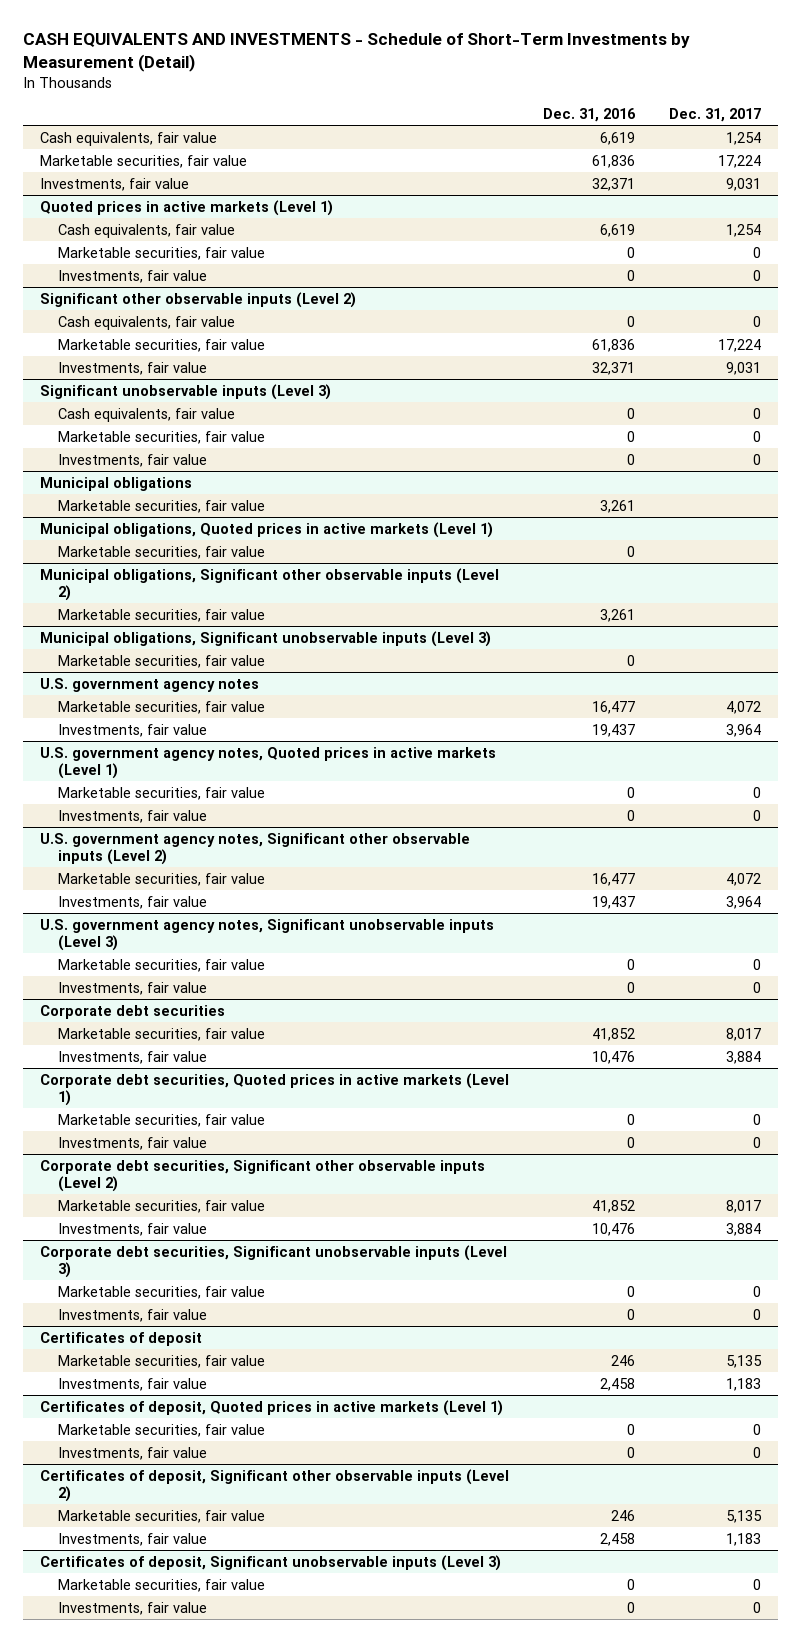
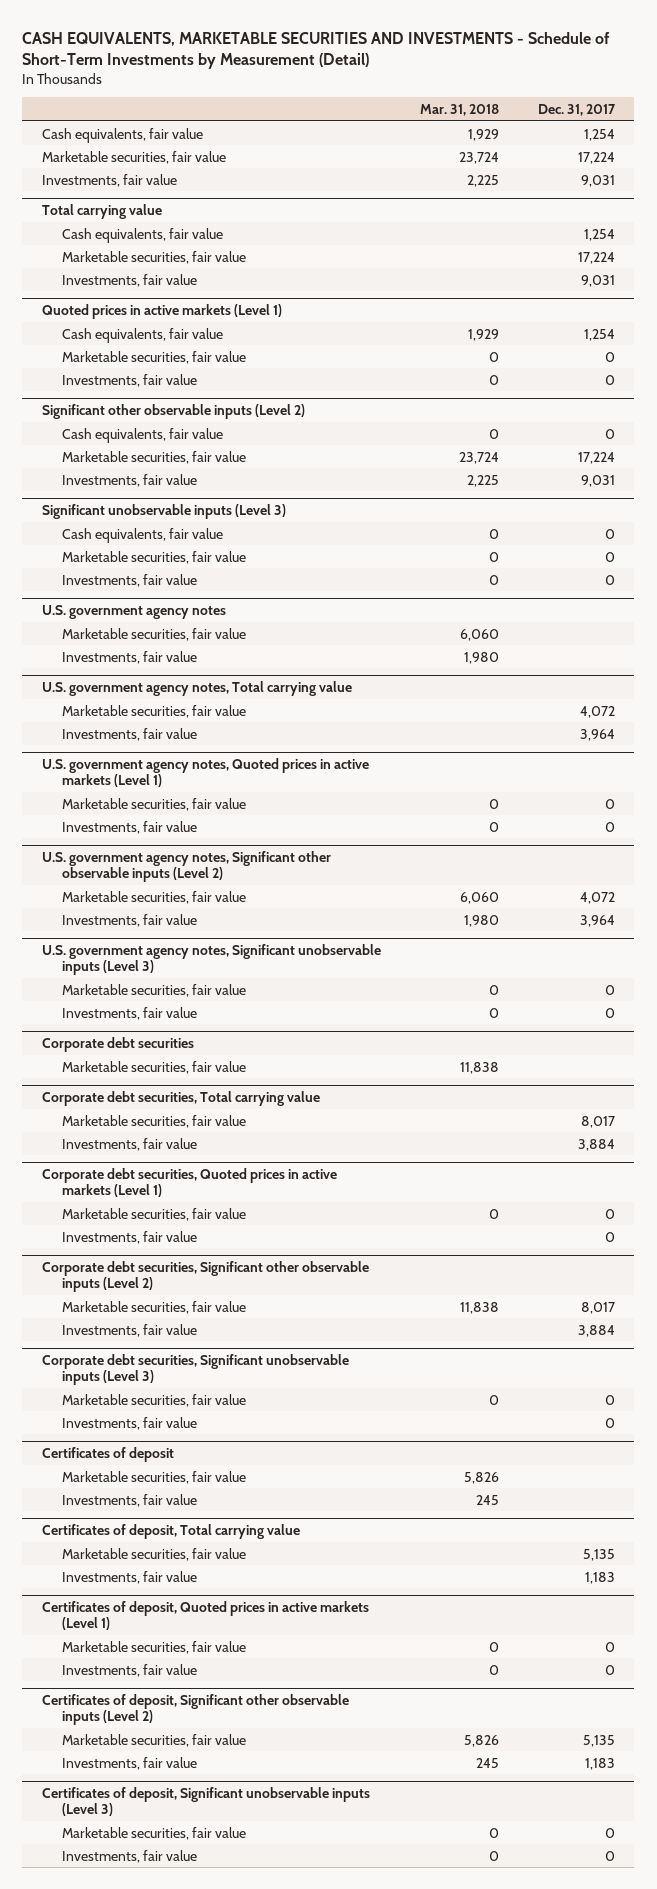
[22,33,690,73] CASH EQUIVALENTS AND INVESTMENTS - Schedule of Short-Term Investments by Measurement (Detail) -> [22,31,611,70] CASH EQUIVALENTS, MARKETABLE SECURITIES AND INVESTMENTS - Schedule of Short-Term Investments by Measurement (Detail)
[542,108,636,123] Dec. 31, 2016 -> none
none -> [419,103,499,116] Mar. 31, 2018
none -> [41,204,162,220] Total carrying value
none -> [61,227,223,243] Cash equivalents, fair value
none -> [61,250,246,264] Marketable securities, fair value
none -> [61,273,197,287] Investments, fair value
[39,476,192,491] Municipal obligations -> none
[57,499,265,513] Marketable securities, fair value -> none
[39,521,493,538] Municipal obligations, Quoted prices in active markets (Level 1) -> none
[57,545,265,559] Marketable securities, fair value -> none
[39,567,499,601] Municipal obligations, Significant other observable inputs (Level 2) -> none
[57,608,265,622] Marketable securities, fair value -> none
[39,630,491,647] Municipal obligations, Significant unobservable inputs (Level 3) -> none
[57,654,265,668] Marketable securities, fair value -> none
none -> [61,627,246,641] Marketable securities, fair value
none -> [61,650,197,664] Investments, fair value
none -> [41,681,352,697] U.S. government agency notes, Total carrying value
none -> [61,1060,246,1074] Marketable securities, fair value
none -> [41,1091,320,1107] Corporate debt securities, Total carrying value
none -> [61,1470,246,1484] Marketable securities, fair value
none -> [61,1493,197,1507] Investments, fair value
none -> [41,1524,300,1540] Certificates of deposit, Total carrying value

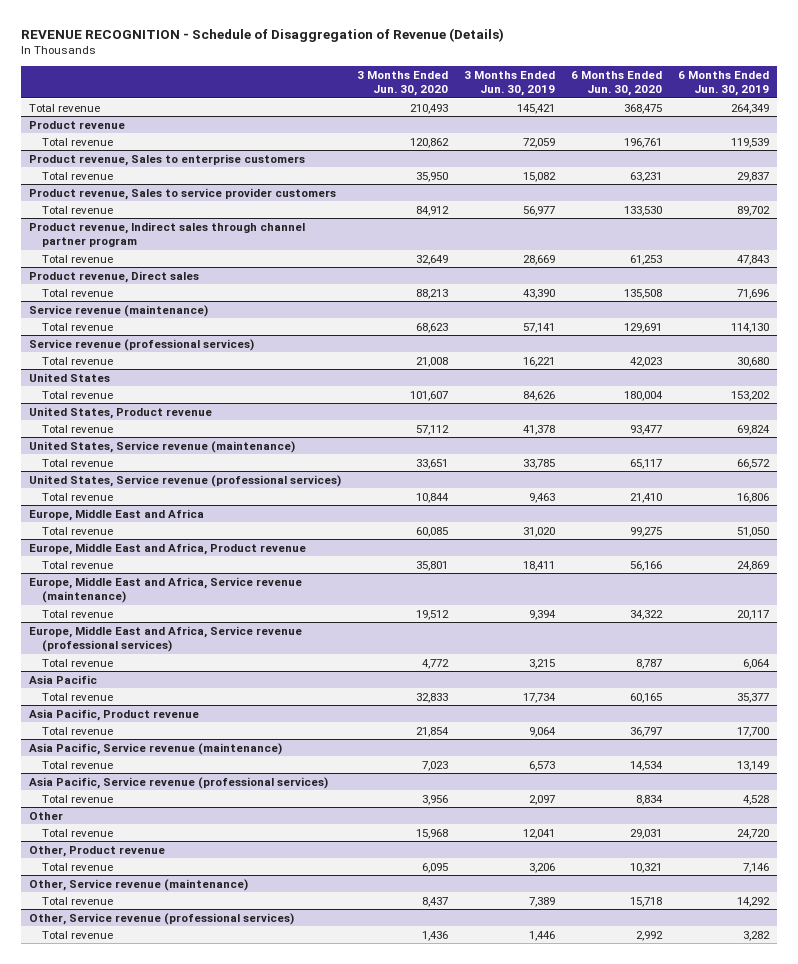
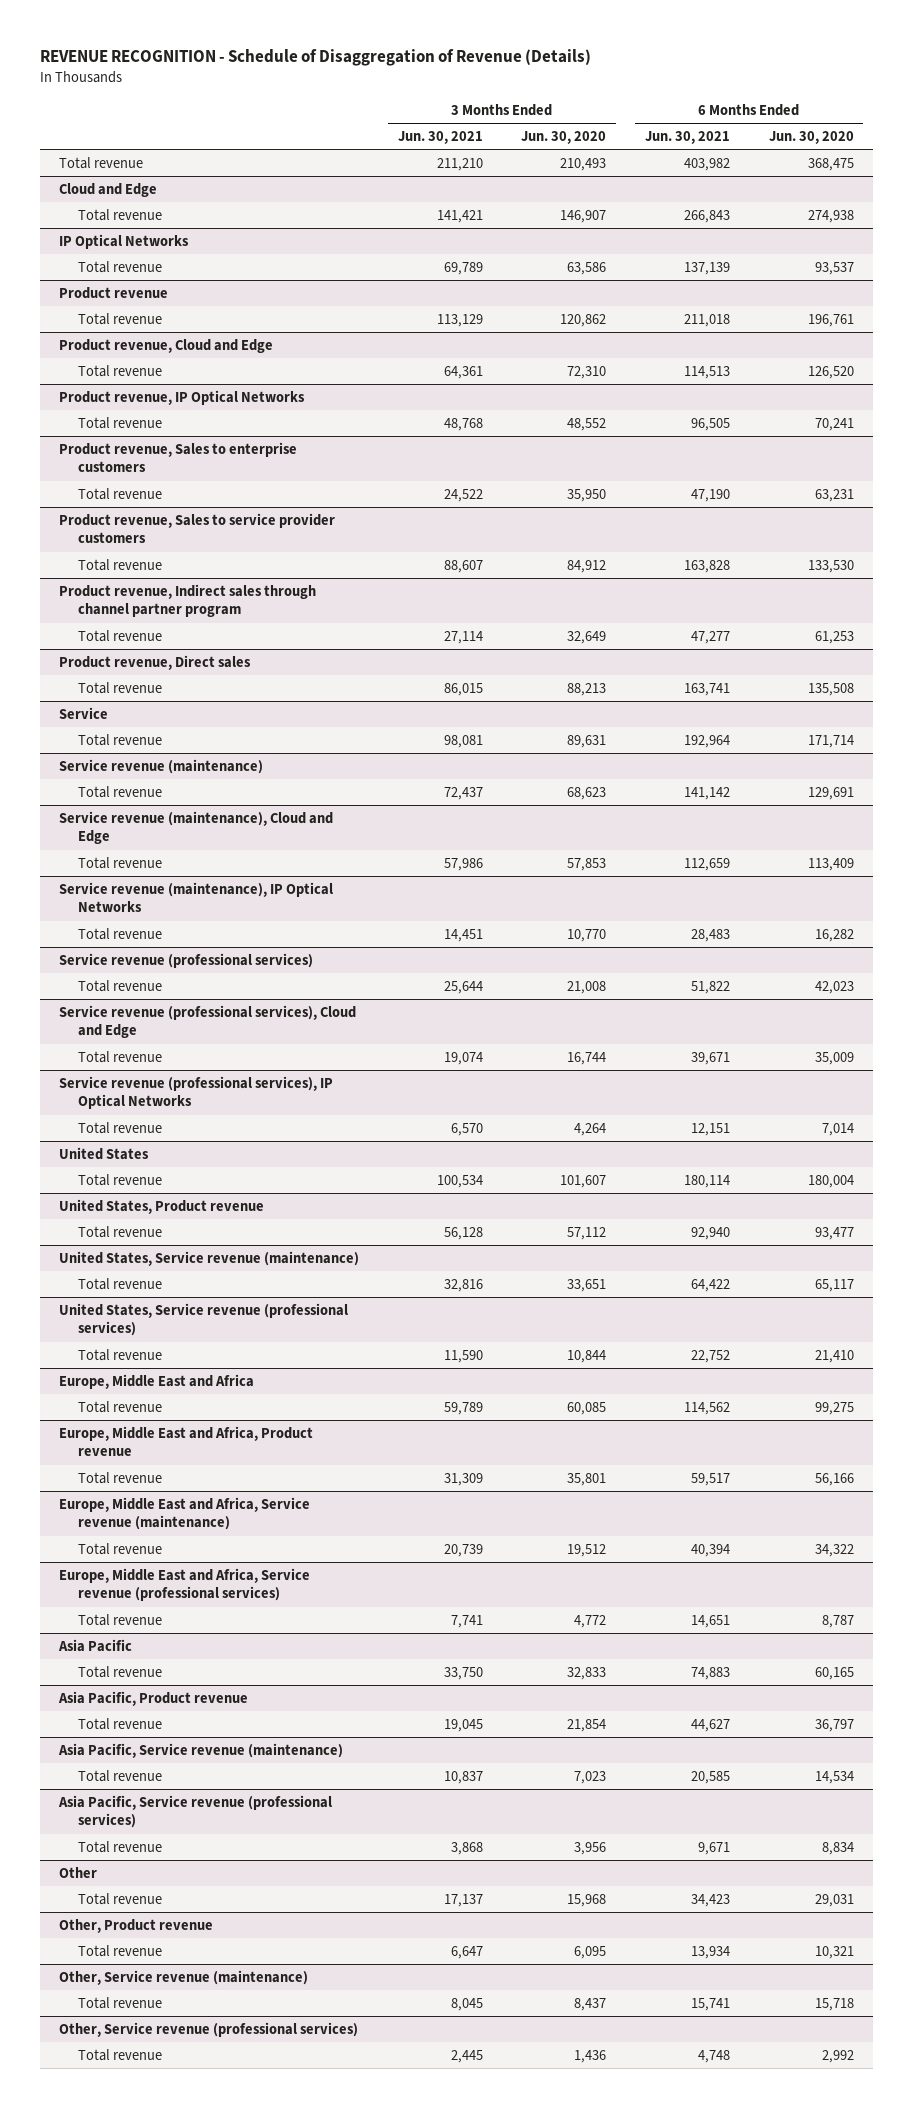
[464,70,556,97] 3 Months Ended Jun. 30, 2019 -> none
[678,70,770,97] 6 Months Ended Jun. 30, 2019 -> none
none -> [397,130,483,144] Jun. 30, 2021
none -> [644,130,730,144] Jun. 30, 2021
none -> [58,182,157,197] Cloud and Edge
none -> [77,208,162,221] Total revenue
none -> [58,233,189,249] IP Optical Networks
none -> [77,260,162,273] Total revenue
none -> [58,338,273,353] Product revenue, Cloud and Edge
none -> [77,364,162,377] Total revenue
none -> [58,389,305,405] Product revenue, IP Optical Networks
none -> [77,416,162,429] Total revenue
none -> [58,706,108,719] Service
none -> [77,733,162,746] Total revenue
none -> [58,810,333,845] Service revenue (maintenance), Cloud and Edge
none -> [77,856,162,869] Total revenue
none -> [58,881,333,913] Service revenue (maintenance), IP Optical Networks
none -> [77,927,162,940] Total revenue
none -> [58,1004,356,1039] Service revenue (professional services), Cloud and Edge
none -> [77,1050,162,1063] Total revenue
none -> [58,1075,333,1110] Service revenue (professional services), IP Optical Networks
none -> [77,1121,162,1134] Total revenue

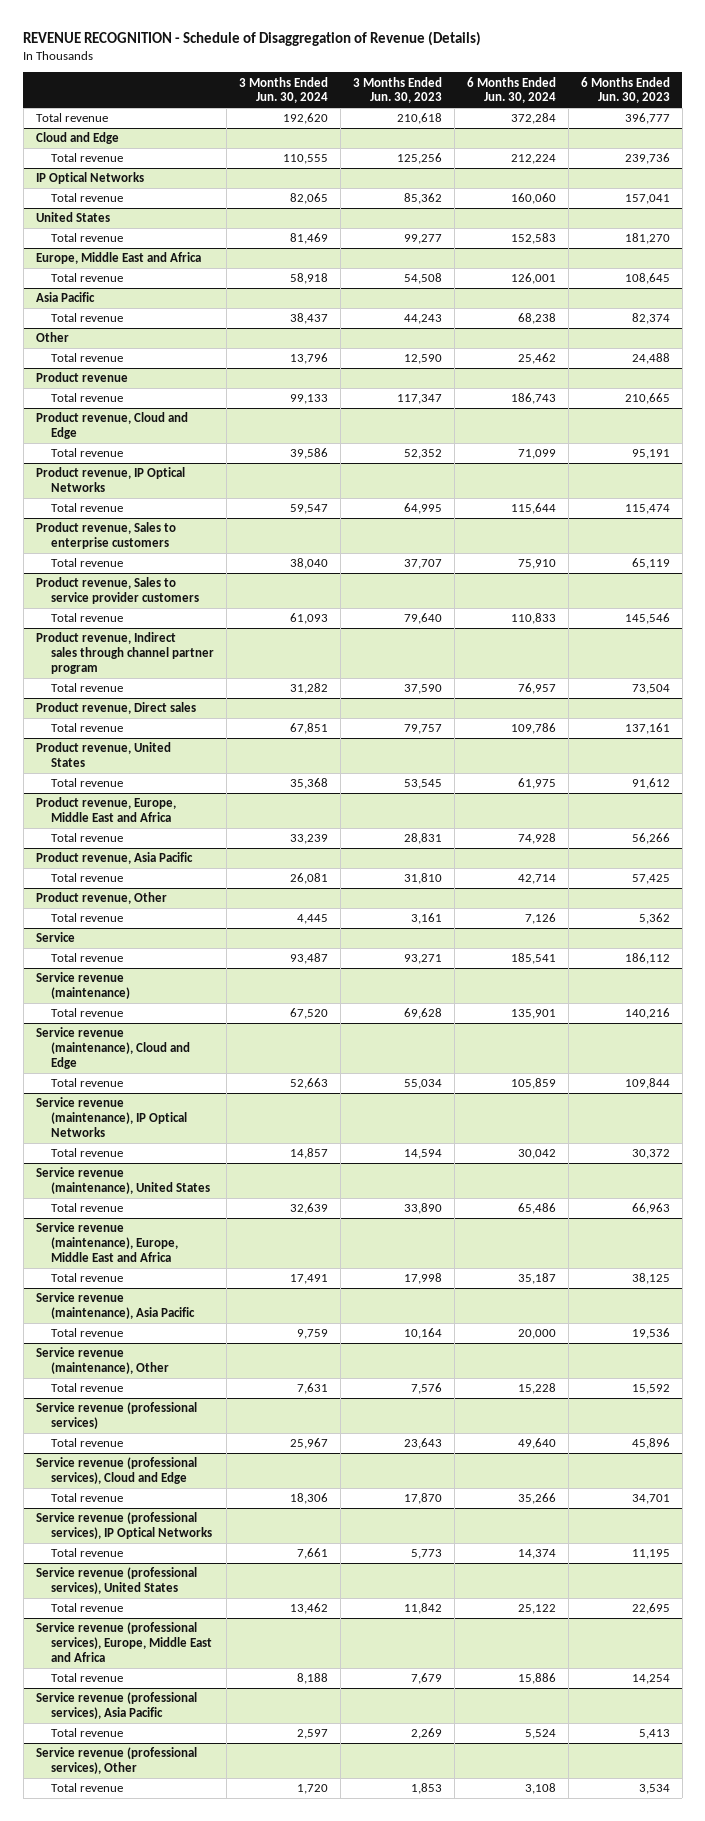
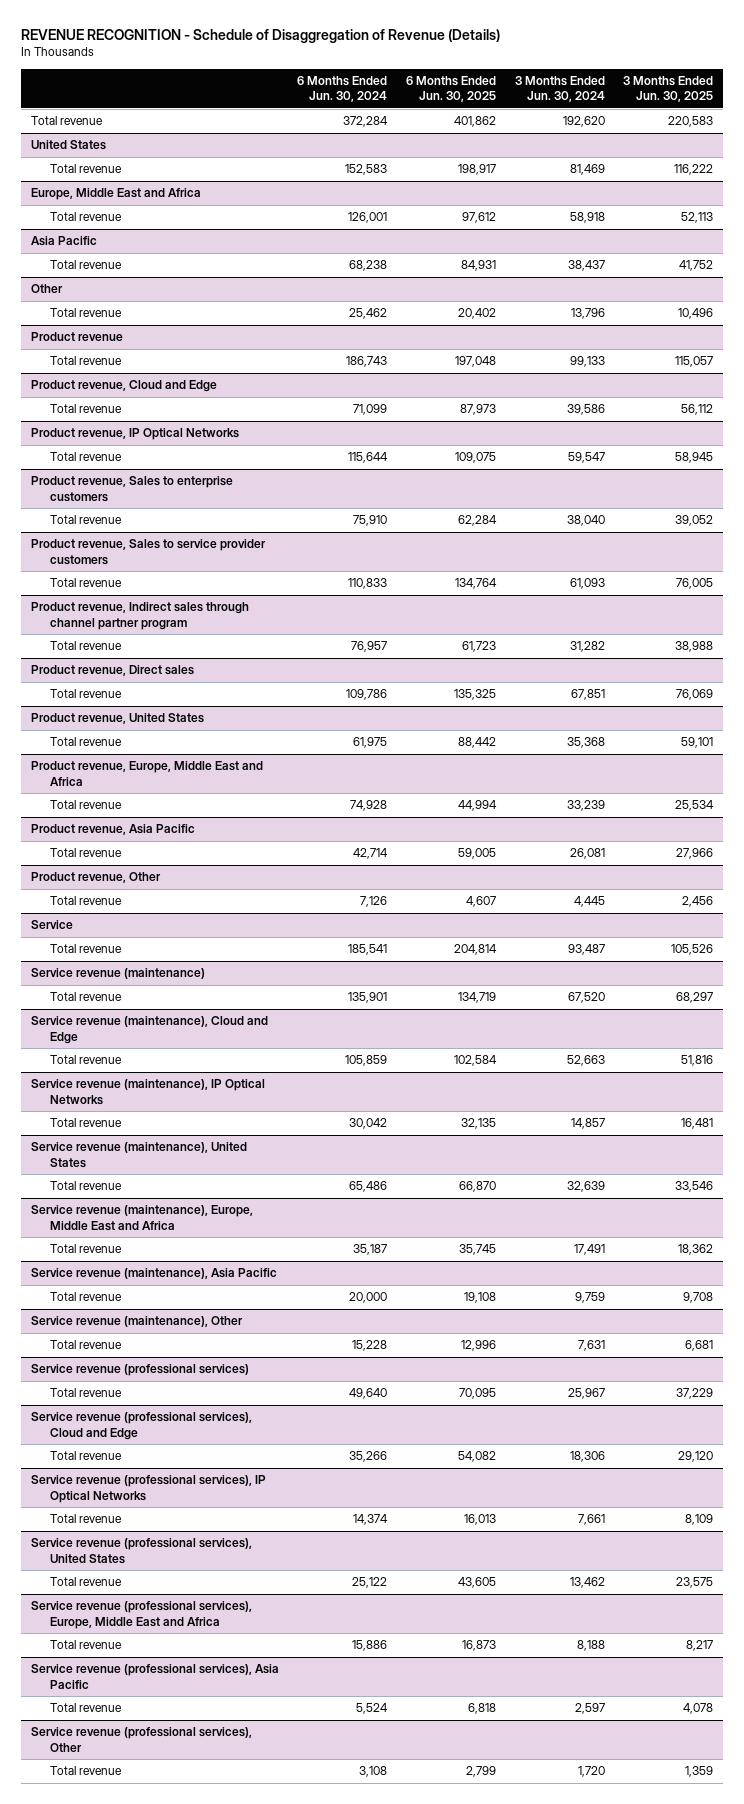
[352,76,442,104] 3 Months Ended Jun. 30, 2023 -> none
[580,76,670,104] 6 Months Ended Jun. 30, 2023 -> none
none -> [405,75,496,103] 6 Months Ended Jun. 30, 2025
none -> [623,75,714,103] 3 Months Ended Jun. 30, 2025
[35,132,119,145] Cloud and Edge -> none
[51,153,124,163] Total revenue -> none
[35,172,144,185] IP Optical Networks -> none
[51,193,124,203] Total revenue -> none

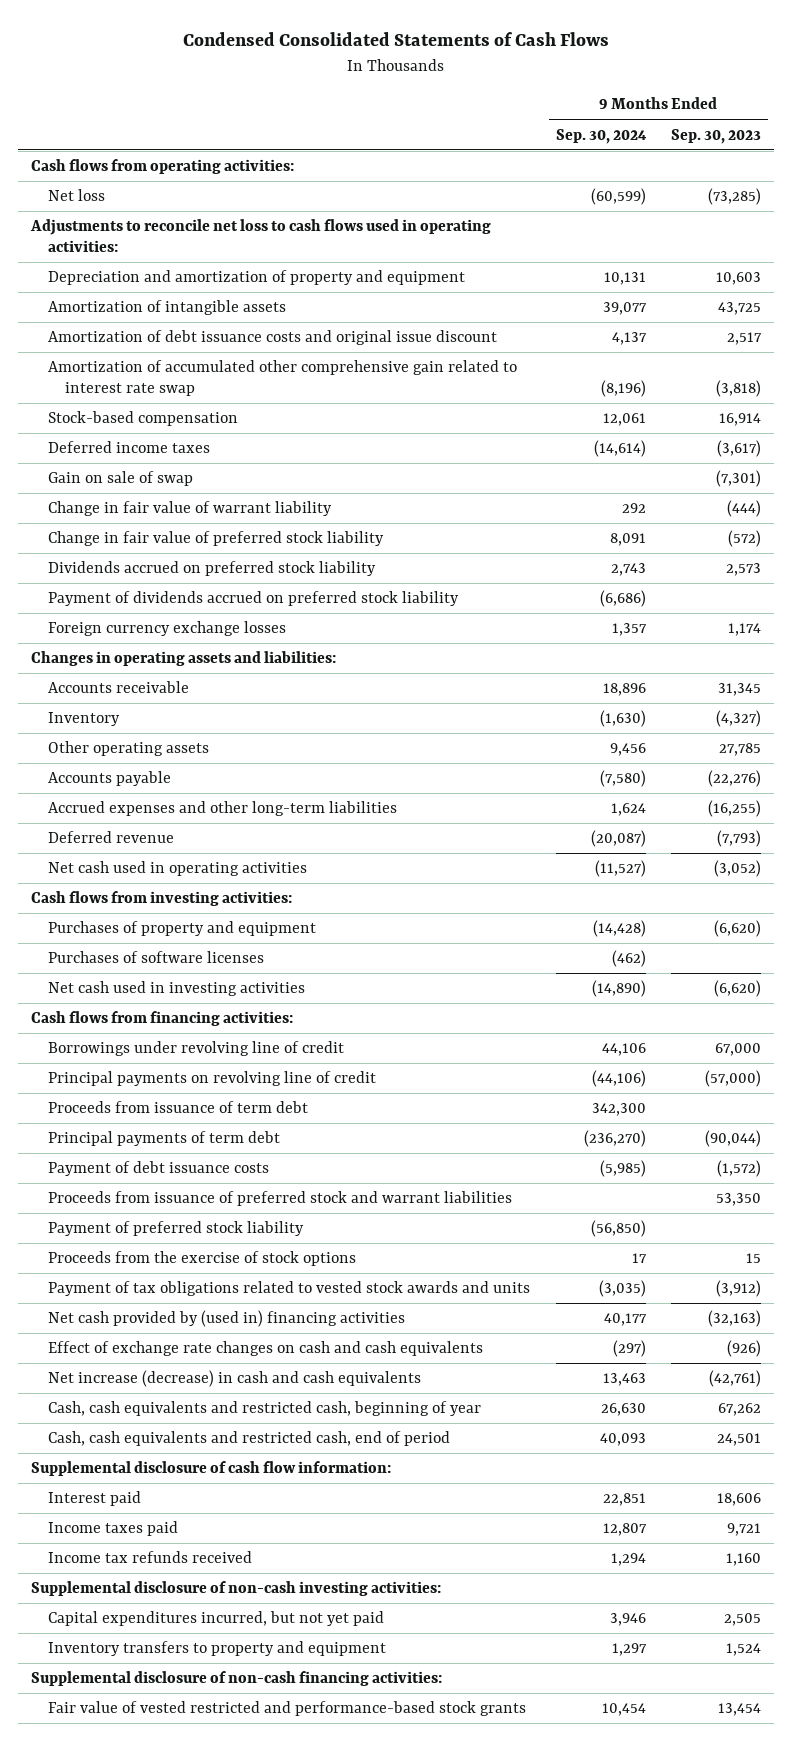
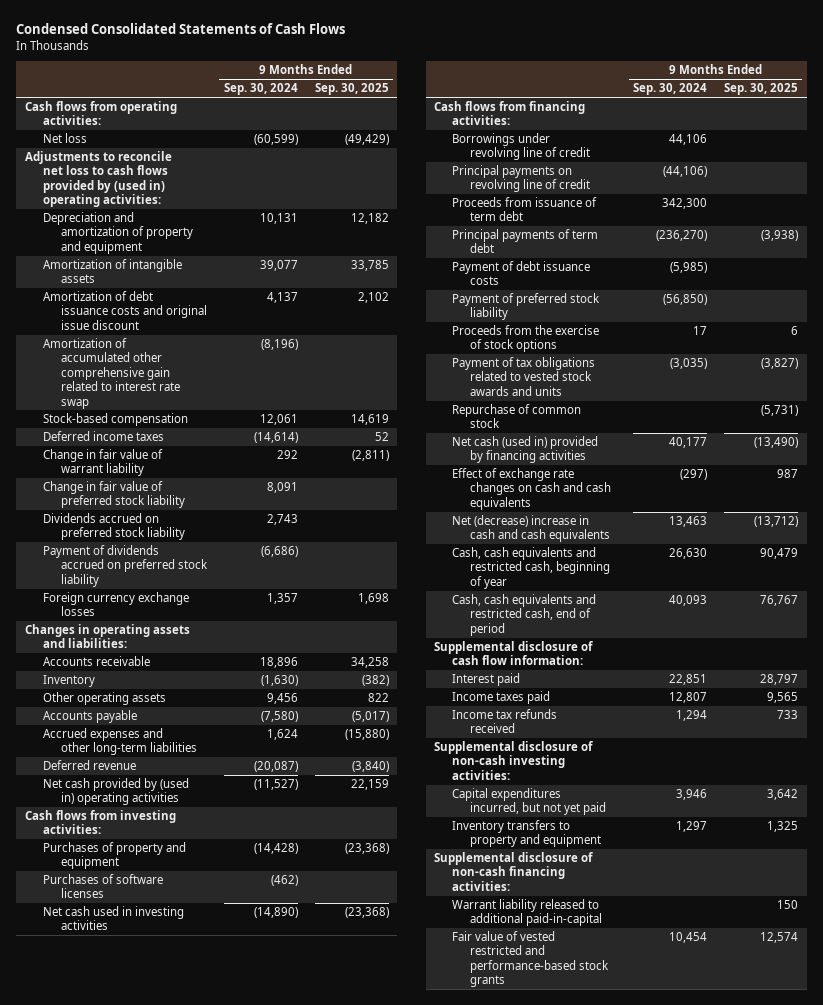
[671,128,762,144] Sep. 30, 2023 -> none
none -> [314,83,389,96] Sep. 30, 2025
[29,219,491,253] Adjustments to reconcile net loss to cash flows used in operating activities: -> [24,151,172,208] Adjustments to reconcile net loss to cash flows provided by (used in) operating activities:
[47,471,193,487] Gain on sale of swap -> none
[47,861,307,877] Net cash used in operating activities -> [42,778,189,806] Net cash provided by (used in) operating activities
[47,1191,512,1207] Proceeds from issuance of preferred stock and warrant liabilities -> none
none -> [452,404,582,429] Repurchase of common stock
[47,1310,405,1328] Net cash provided by (used in) financing activities -> [452,436,599,464] Net cash (used in) provided by financing activities
[47,1370,421,1388] Net increase (decrease) in cash and cash equivalents -> [452,515,611,543] Net (decrease) increase in cash and cash equivalents
none -> [452,899,603,927] Warrant liability released to additional paid-in-capital

